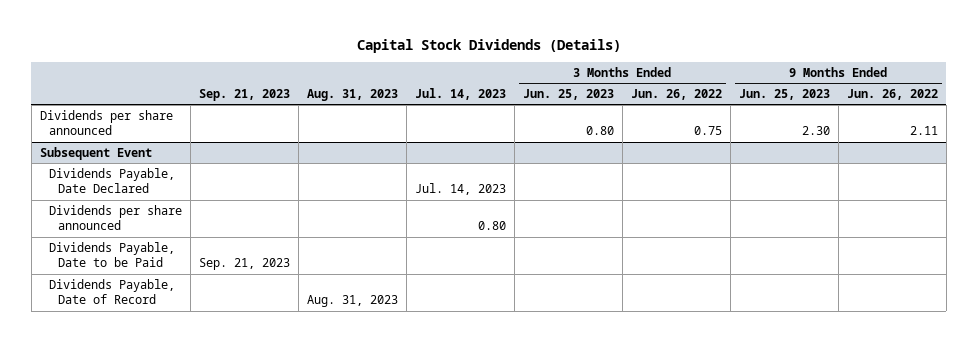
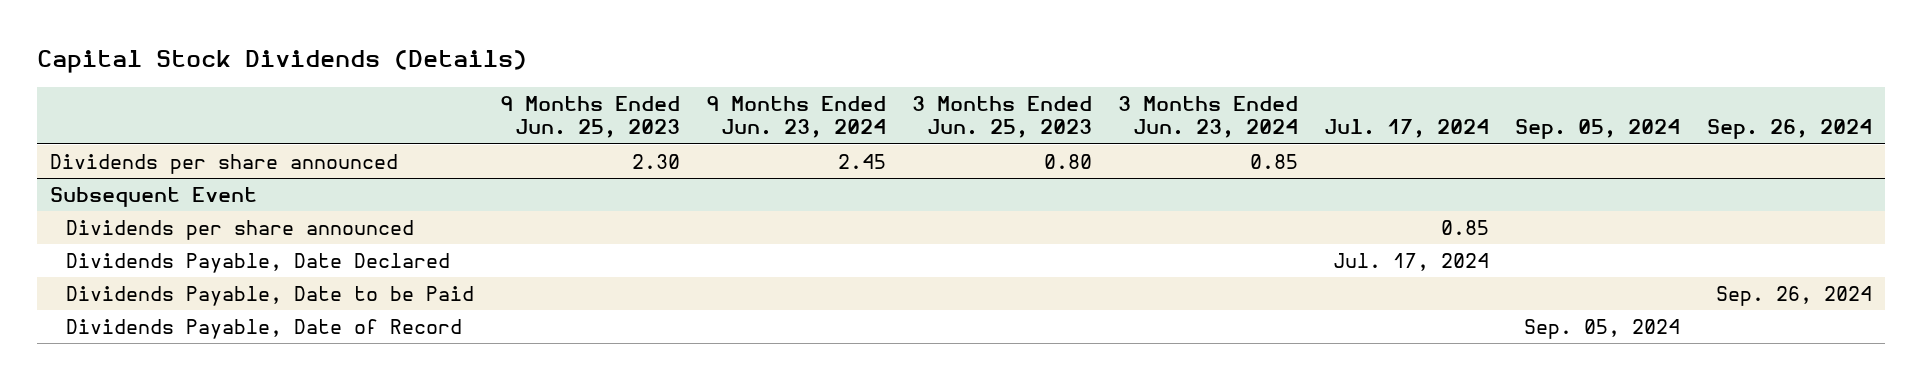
[198,89,290,102] Sep. 21, 2023 -> none
[306,89,398,102] Aug. 31, 2023 -> none
[414,88,506,101] Jul. 14, 2023 -> none
[630,89,722,101] Jun. 26, 2022 -> none
[846,89,938,101] Jun. 26, 2022 -> none
none -> [705,95,886,139] 9 Months Ended Jun. 23, 2024
none -> [1118,95,1299,139] 3 Months Ended Jun. 23, 2024
none -> [1324,119,1490,139] Jul. 17, 2024
none -> [1515,119,1681,140] Sep. 05, 2024
none -> [1706,119,1872,140] Sep. 26, 2024
[48,168,175,194] Dividends Payable, Date Declared -> [65,253,450,274] Dividends Payable, Date Declared

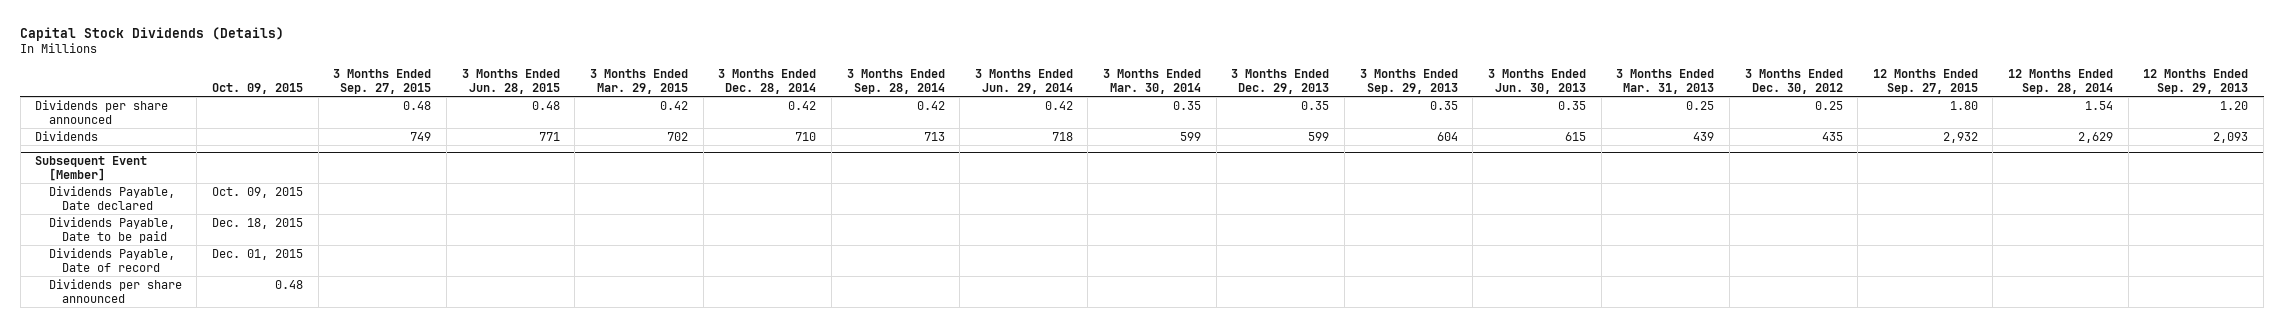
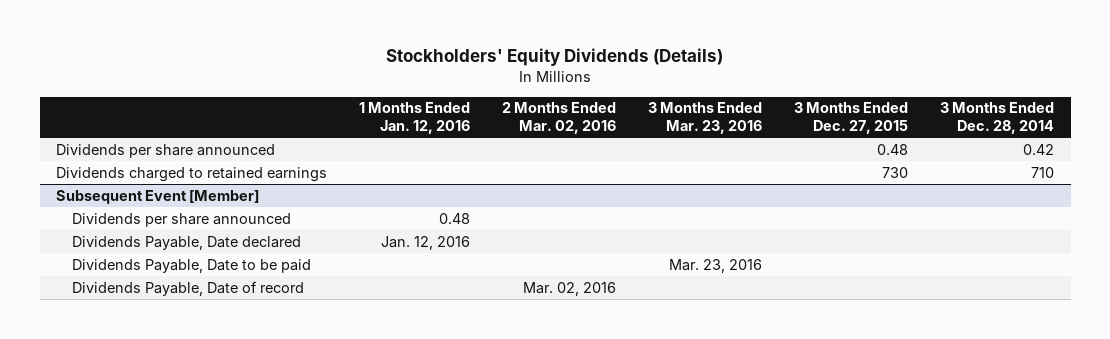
[20,26,285,41] Capital Stock Dividends (Details) -> [386,48,724,67] Stockholders' Equity Dividends (Details)
[212,82,304,94] Oct. 09, 2015 -> none
[333,68,432,94] 3 Months Ended Sep. 27, 2015 -> none
[461,68,560,94] 3 Months Ended Jun. 28, 2015 -> none
[589,68,688,94] 3 Months Ended Mar. 29, 2015 -> none
[846,68,945,94] 3 Months Ended Sep. 28, 2014 -> none
[974,68,1073,94] 3 Months Ended Jun. 29, 2014 -> none
[1103,68,1202,94] 3 Months Ended Mar. 30, 2014 -> none
[1231,68,1330,94] 3 Months Ended Dec. 29, 2013 -> none
[1359,68,1458,94] 3 Months Ended Sep. 29, 2013 -> none
[1487,68,1586,94] 3 Months Ended Jun. 30, 2013 -> none
[1616,68,1715,94] 3 Months Ended Mar. 31, 2013 -> none
[1744,68,1843,94] 3 Months Ended Dec. 30, 2012 -> none
[1872,68,1978,94] 12 Months Ended Sep. 27, 2015 -> none
[2008,68,2114,94] 12 Months Ended Sep. 28, 2014 -> none
[2143,68,2249,94] 12 Months Ended Sep. 29, 2013 -> none
none -> [358,102,470,135] 1 Months Ended Jan. 12, 2016
none -> [502,102,617,135] 2 Months Ended Mar. 02, 2016
none -> [648,102,763,135] 3 Months Ended Mar. 23, 2016
none -> [794,102,909,135] 3 Months Ended Dec. 27, 2015
[35,130,99,141] Dividends -> [55,166,327,182] Dividends charged to retained earnings
[48,278,182,303] Dividends per share announced -> [71,212,291,227] Dividends per share announced

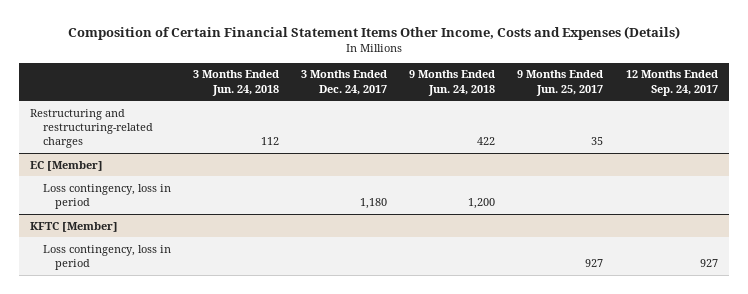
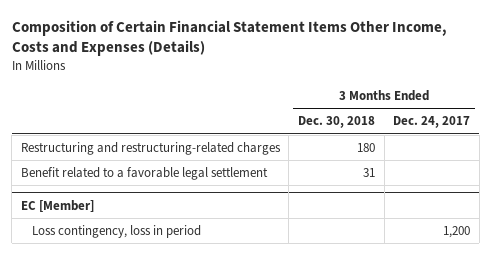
[192,70,279,96] 3 Months Ended Jun. 24, 2018 -> none
[409,70,496,96] 9 Months Ended Jun. 24, 2018 -> none
[517,70,604,96] 9 Months Ended Jun. 25, 2017 -> none
[625,70,718,96] 12 Months Ended Sep. 24, 2017 -> none
none -> [297,116,375,129] Dec. 30, 2018
none -> [20,167,268,181] Benefit related to a favorable legal settlement
[30,221,119,232] KFTC [Member] -> none
[42,244,171,270] Loss contingency, loss in period -> none
[360,197,388,209] 1,180 -> [443,226,471,239] 1,200

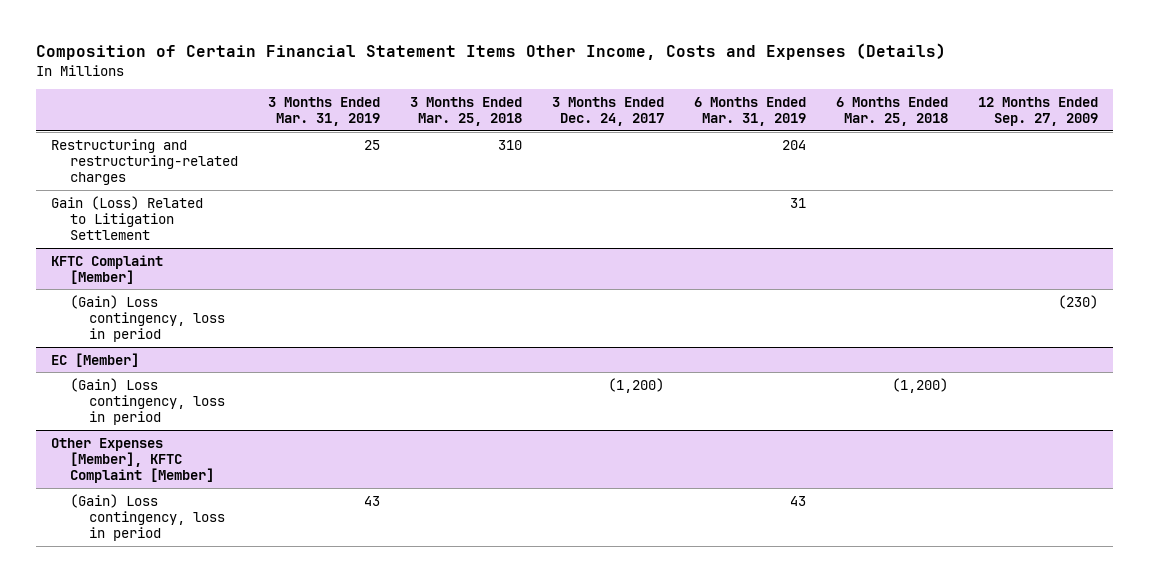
[297,116,375,129] Dec. 30, 2018 -> none
none -> [268,96,381,127] 3 Months Ended Mar. 31, 2019
none -> [410,96,523,127] 3 Months Ended Mar. 25, 2018
none -> [694,96,807,127] 6 Months Ended Mar. 31, 2019
none -> [836,96,949,127] 6 Months Ended Mar. 25, 2018
none -> [978,96,1099,127] 12 Months Ended Sep. 27, 2009
[20,167,268,181] Benefit related to a favorable legal settlement -> [51,195,204,240] Gain (Loss) Related to Litigation Settlement
none -> [51,254,164,284] KFTC Complaint [Member]
none -> [70,294,226,342] (Gain) Loss contingency, loss in period
[31,225,201,239] Loss contingency, loss in period -> [70,377,226,425] (Gain) Loss contingency, loss in period
[443,226,471,239] 1,200 -> [608,377,665,393] (1,200)
none -> [51,437,215,483] Other Expenses [Member], KFTC Complaint [Member]
none -> [70,493,226,541] (Gain) Loss contingency, loss in period

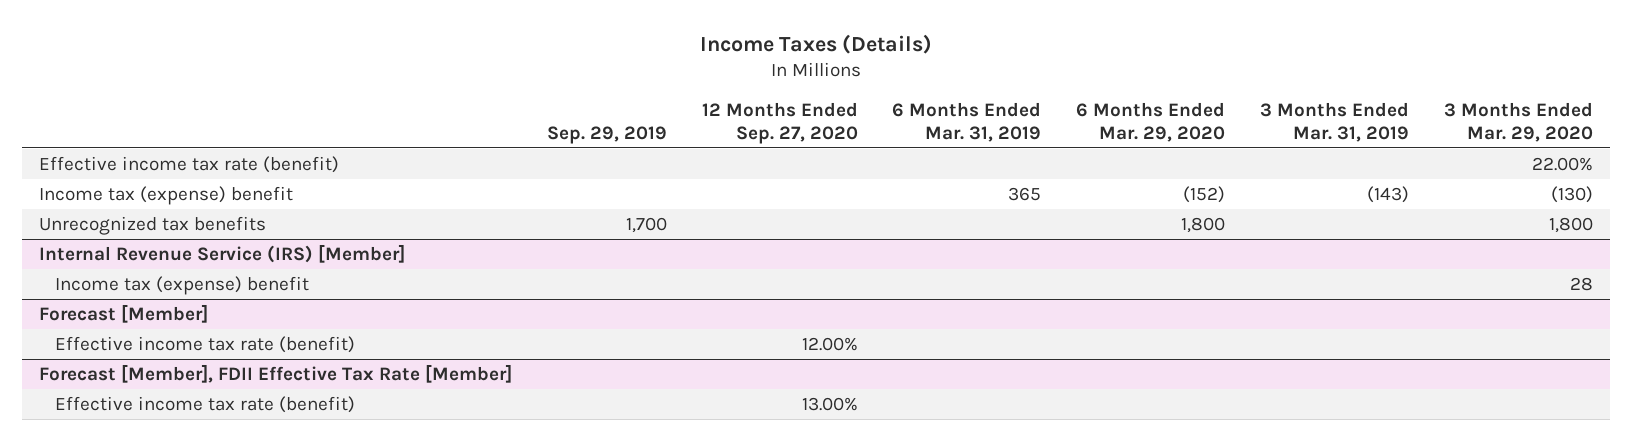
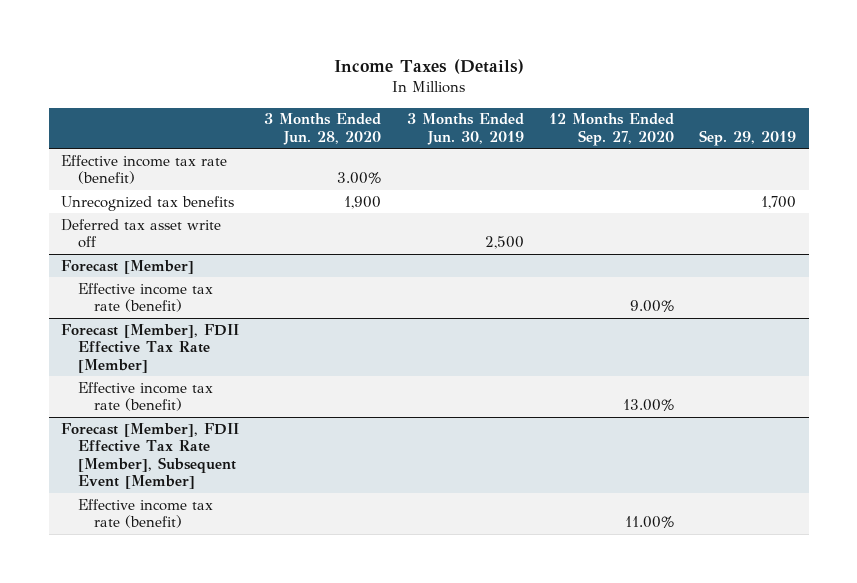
[892,102,1042,142] 6 Months Ended Mar. 31, 2019 -> none
[1076,102,1226,142] 6 Months Ended Mar. 29, 2020 -> none
[1259,102,1409,142] 3 Months Ended Mar. 31, 2019 -> none
[1443,102,1593,142] 3 Months Ended Mar. 29, 2020 -> none
none -> [264,113,382,145] 3 Months Ended Jun. 28, 2020
none -> [406,113,524,145] 3 Months Ended Jun. 30, 2019
[39,185,294,205] Income tax (expense) benefit -> none
[39,243,406,263] Internal Revenue Service (IRS) [Member] -> none
[55,275,310,295] Income tax (expense) benefit -> none
none -> [61,218,222,249] Deferred tax asset write off
[801,336,858,351] 12.00% -> [629,300,674,313] 9.00%
none -> [61,422,240,490] Forecast [Member], FDII Effective Tax Rate [Member], Subsequent Event [Member]
none -> [77,498,213,529] Effective income tax rate (benefit)

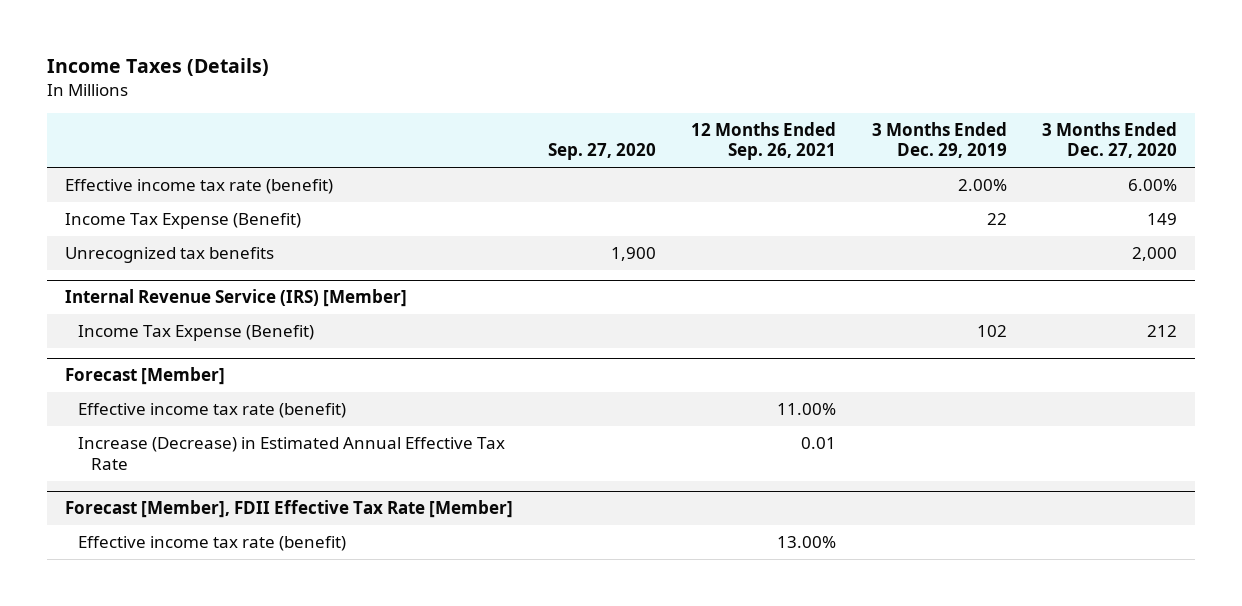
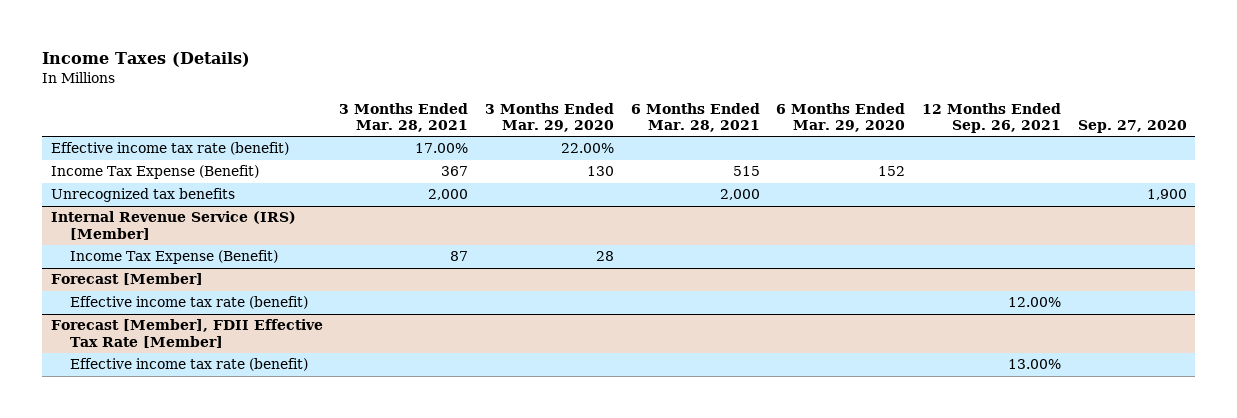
[871,121,1007,159] 3 Months Ended Dec. 29, 2019 -> none
[1041,121,1177,159] 3 Months Ended Dec. 27, 2020 -> none
none -> [339,102,469,133] 3 Months Ended Mar. 28, 2021
none -> [485,102,615,133] 3 Months Ended Mar. 29, 2020
none -> [630,102,760,133] 6 Months Ended Mar. 28, 2021
none -> [776,102,906,133] 6 Months Ended Mar. 29, 2020
[77,436,505,470] Increase (Decrease) in Estimated Annual Effective Tax Rate -> none
[777,402,837,415] 11.00% -> [1008,297,1062,308] 12.00%

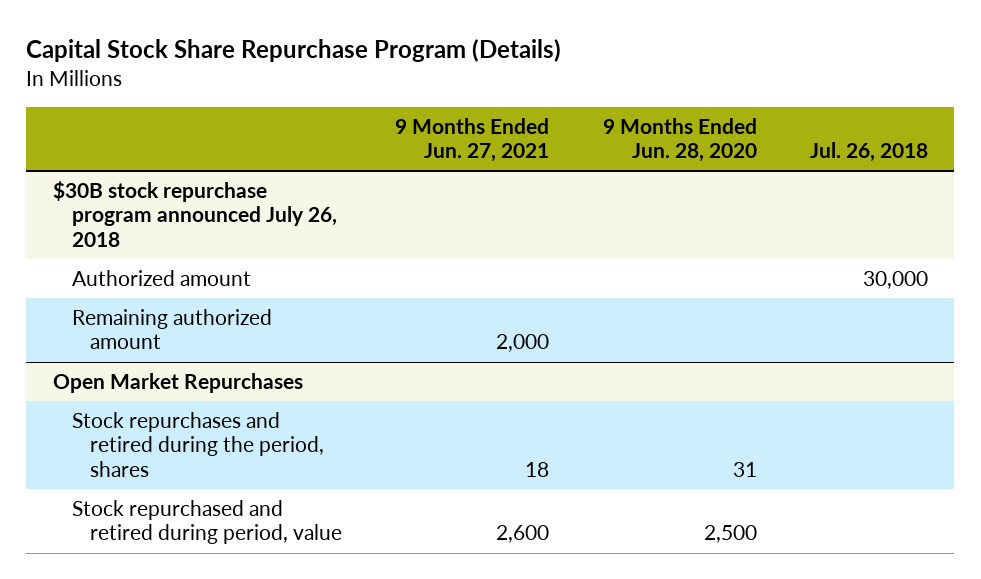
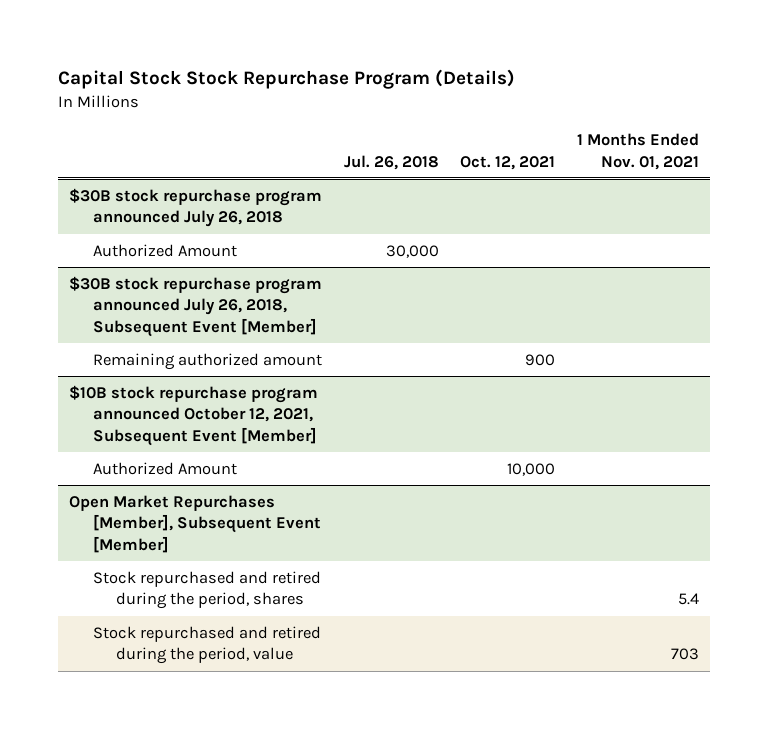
[26,39,562,63] Capital Stock Share Repurchase Program (Details) -> [58,69,516,90] Capital Stock Stock Repurchase Program (Details)
[395,117,550,163] 9 Months Ended Jun. 27, 2021 -> none
[602,117,757,163] 9 Months Ended Jun. 28, 2020 -> none
none -> [460,155,556,170] Oct. 12, 2021
none -> [577,132,700,170] 1 Months Ended Nov. 01, 2021
[71,308,272,350] Remaining authorized amount -> none
[71,269,251,286] Authorized amount -> [92,243,237,257] Authorized Amount
none -> [69,275,323,337] $30B stock repurchase program announced July 26, 2018, Subsequent Event [Member]
none -> [92,352,322,370] Remaining authorized amount
none -> [69,384,319,446] $10B stock repurchase program announced October 12, 2021, Subsequent Event [Member]
none -> [92,461,237,475] Authorized Amount
[53,372,304,393] Open Market Repurchases -> [69,494,321,553] Open Market Repurchases [Member], Subsequent Event [Member]
[71,411,324,478] Stock repurchases and retired during the period, shares -> [92,570,321,610] Stock repurchased and retired during the period, shares
[71,499,342,545] Stock repurchased and retired during period, value -> [92,625,321,665] Stock repurchased and retired during the period, value

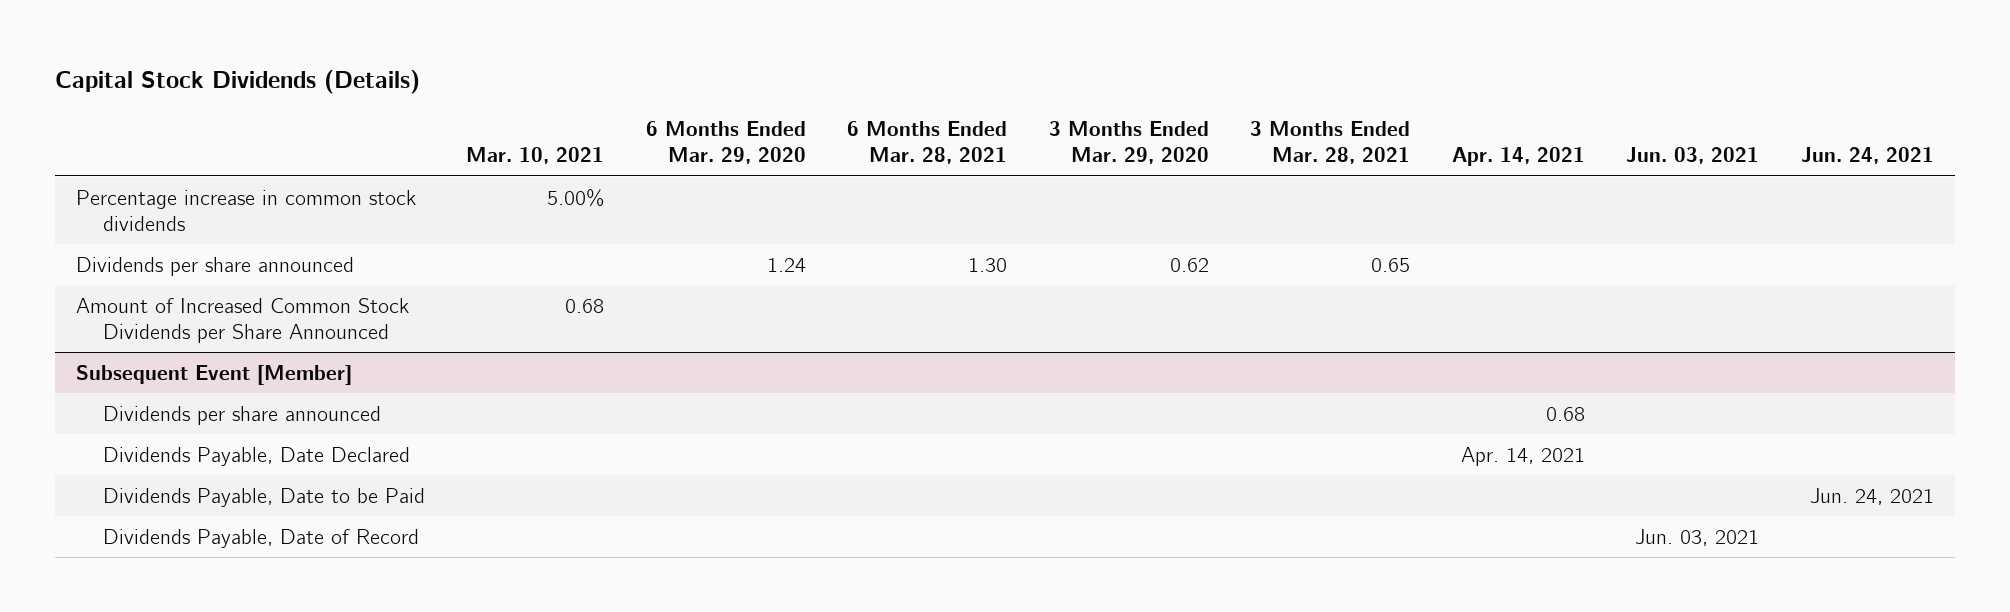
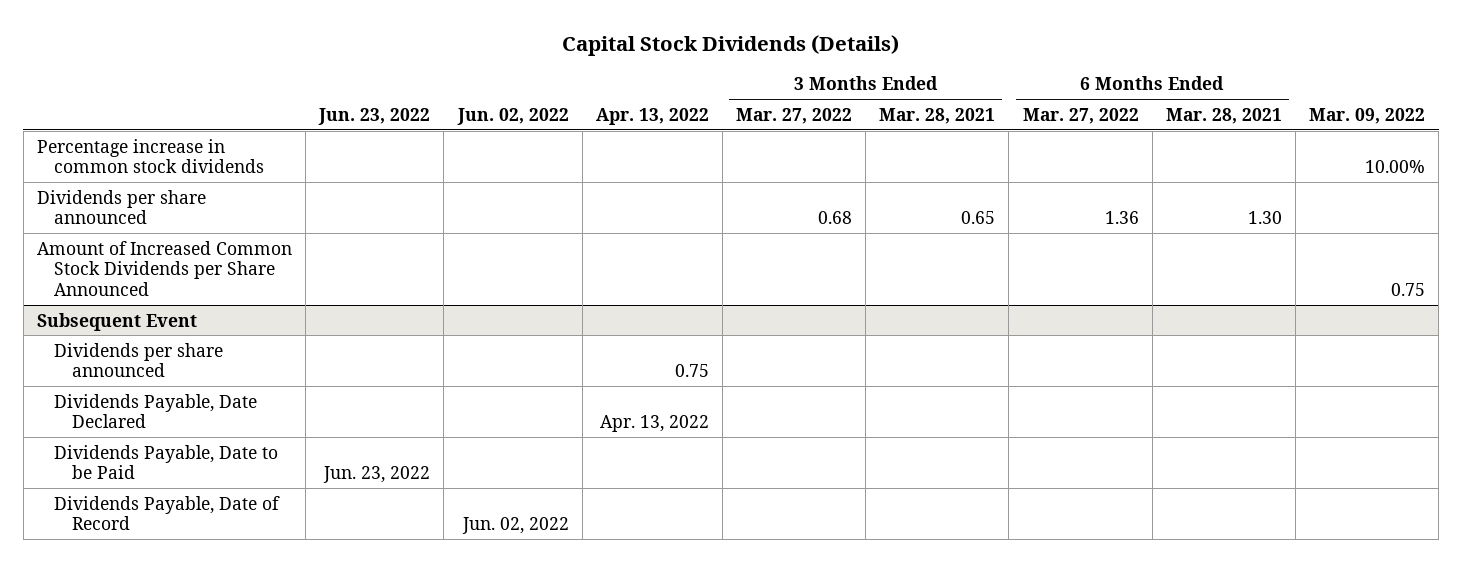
[466,147,605,165] Mar. 10, 2021 -> none
[645,120,806,165] 6 Months Ended Mar. 29, 2020 -> none
[1048,120,1209,165] 3 Months Ended Mar. 29, 2020 -> none
[1451,147,1585,167] Apr. 14, 2021 -> none
[1626,147,1760,165] Jun. 03, 2021 -> none
[1800,147,1934,165] Jun. 24, 2021 -> none
none -> [318,107,431,125] Jun. 23, 2022
none -> [456,107,569,125] Jun. 02, 2022
none -> [595,107,709,125] Apr. 13, 2022
none -> [736,107,853,124] Mar. 27, 2022
none -> [1022,107,1139,124] Mar. 27, 2022
none -> [1309,107,1426,124] Mar. 09, 2022
[76,364,353,385] Subsequent Event [Member] -> [37,312,198,331] Subsequent Event

